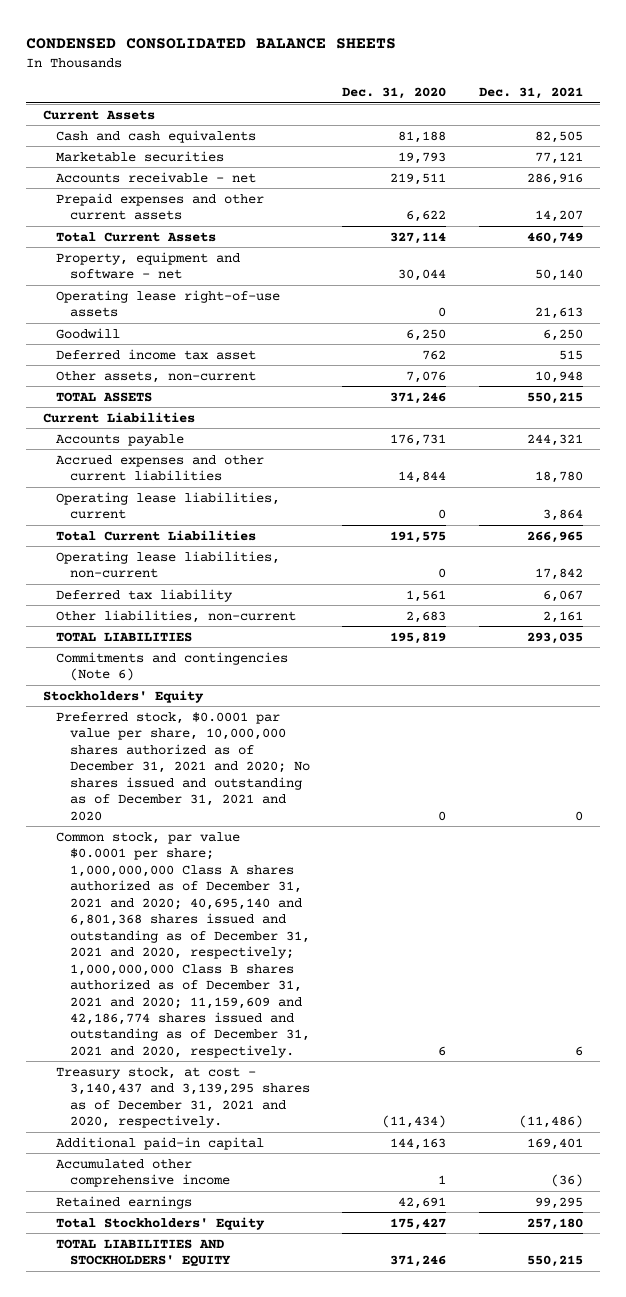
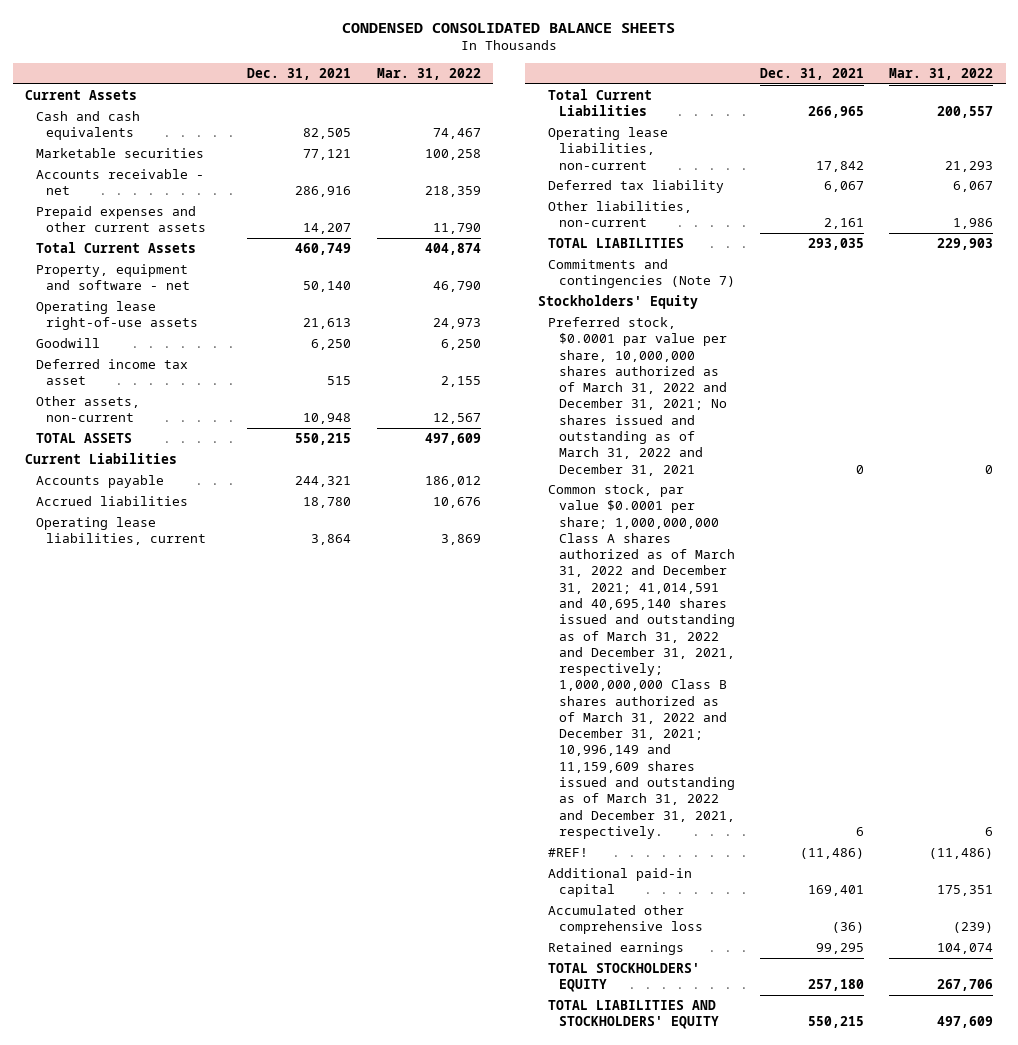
[342,87,447,100] Dec. 31, 2020 -> none
none -> [376,68,481,81] Mar. 31, 2022
[56,454,265,482] Accrued expenses and other current liabilities -> [35,496,188,507] Accrued liabilities
[56,651,289,682] Commitments and contingencies (Note 6) -> [548,259,736,289] Commitments and contingencies (Note 7)
[56,711,310,821] Preferred stock, $0.0001 par value per share, 10,000,000 shares authorized as of December 31, 2021 and 2020; No shares issued and outstanding as of December 31, 2021 and 2020 -> [548,317,728,476] Preferred stock, $0.0001 par value per share, 10,000,000 shares authorized as of March 31, 2022 and December 31, 2021; No shares issued and outstanding as of March 31, 2022 and December 31, 2021
[56,831,310,1058] Common stock, par value $0.0001 per share; 1,000,000,000 Class A shares authorized as of December 31, 2021 and 2020; 40,695,140 and 6,801,368 shares issued and outstanding as of December 31, 2021 and 2020, respectively; 1,000,000,000 Class B shares authorized as of December 31, 2021 and 2020; 11,159,609 and 42,186,774 shares issued and outstanding as of December 31, 2021 and 2020, respectively. -> [548,484,736,839] Common stock, par value $0.0001 per share; 1,000,000,000 Class A shares authorized as of March 31, 2022 and December 31, 2021; 41,014,591 and 40,695,140 shares issued and outstanding as of March 31, 2022 and December 31, 2021, respectively; 1,000,000,000 Class B shares authorized as of March 31, 2022 and December 31, 2021; 10,996,149 and 11,159,609 shares issued and outstanding as of March 31, 2022 and December 31, 2021, respectively.
[56,1066,310,1129] Treasury stock, at cost - 3,140,437 and 3,139,295 shares as of December 31, 2021 and 2020, respectively. -> [548,848,589,858] #REF!
[56,1158,230,1188] Accumulated other comprehensive income -> [548,905,704,935] Accumulated other comprehensive loss
[56,1216,266,1230] Total Stockholders' Equity -> [548,963,701,993] TOTAL STOCKHOLDERS' EQUITY

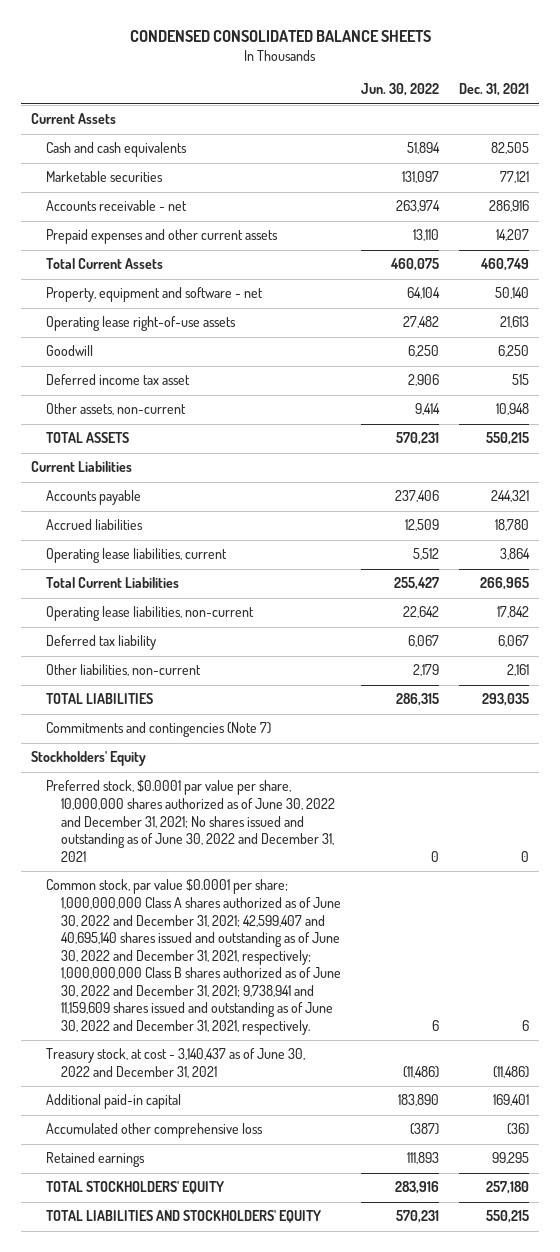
[376,68,481,81] Mar. 31, 2022 -> none
none -> [360,83,439,97] Jun. 30, 2022
[548,317,728,476] Preferred stock, $0.0001 par value per share, 10,000,000 shares authorized as of March 31, 2022 and December 31, 2021; No shares issued and outstanding as of March 31, 2022 and December 31, 2021 -> [45,780,335,862] Preferred stock, $0.0001 par value per share, 10,000,000 shares authorized as of June 30, 2022 and December 31, 2021; No shares issued and outstanding as of June 30, 2022 and December 31, 2021
[548,484,736,839] Common stock, par value $0.0001 per share; 1,000,000,000 Class A shares authorized as of March 31, 2022 and December 31, 2021; 41,014,591 and 40,695,140 shares issued and outstanding as of March 31, 2022 and December 31, 2021, respectively; 1,000,000,000 Class B shares authorized as of March 31, 2022 and December 31, 2021; 10,996,149 and 11,159,609 shares issued and outstanding as of March 31, 2022 and December 31, 2021, respectively. -> [45,879,341,1035] Common stock, par value $0.0001 per share; 1,000,000,000 Class A shares authorized as of June 30, 2022 and December 31, 2021; 42,599,407 and 40,695,140 shares issued and outstanding as of June 30, 2022 and December 31, 2021, respectively; 1,000,000,000 Class B shares authorized as of June 30, 2022 and December 31, 2021; 9,738,941 and 11,159,609 shares issued and outstanding as of June 30, 2022 and December 31, 2021, respectively.
[548,848,589,858] #REF! -> [45,1048,305,1078] Treasury stock, at cost - 3,140,437 as of June 30, 2022 and December 31, 2021

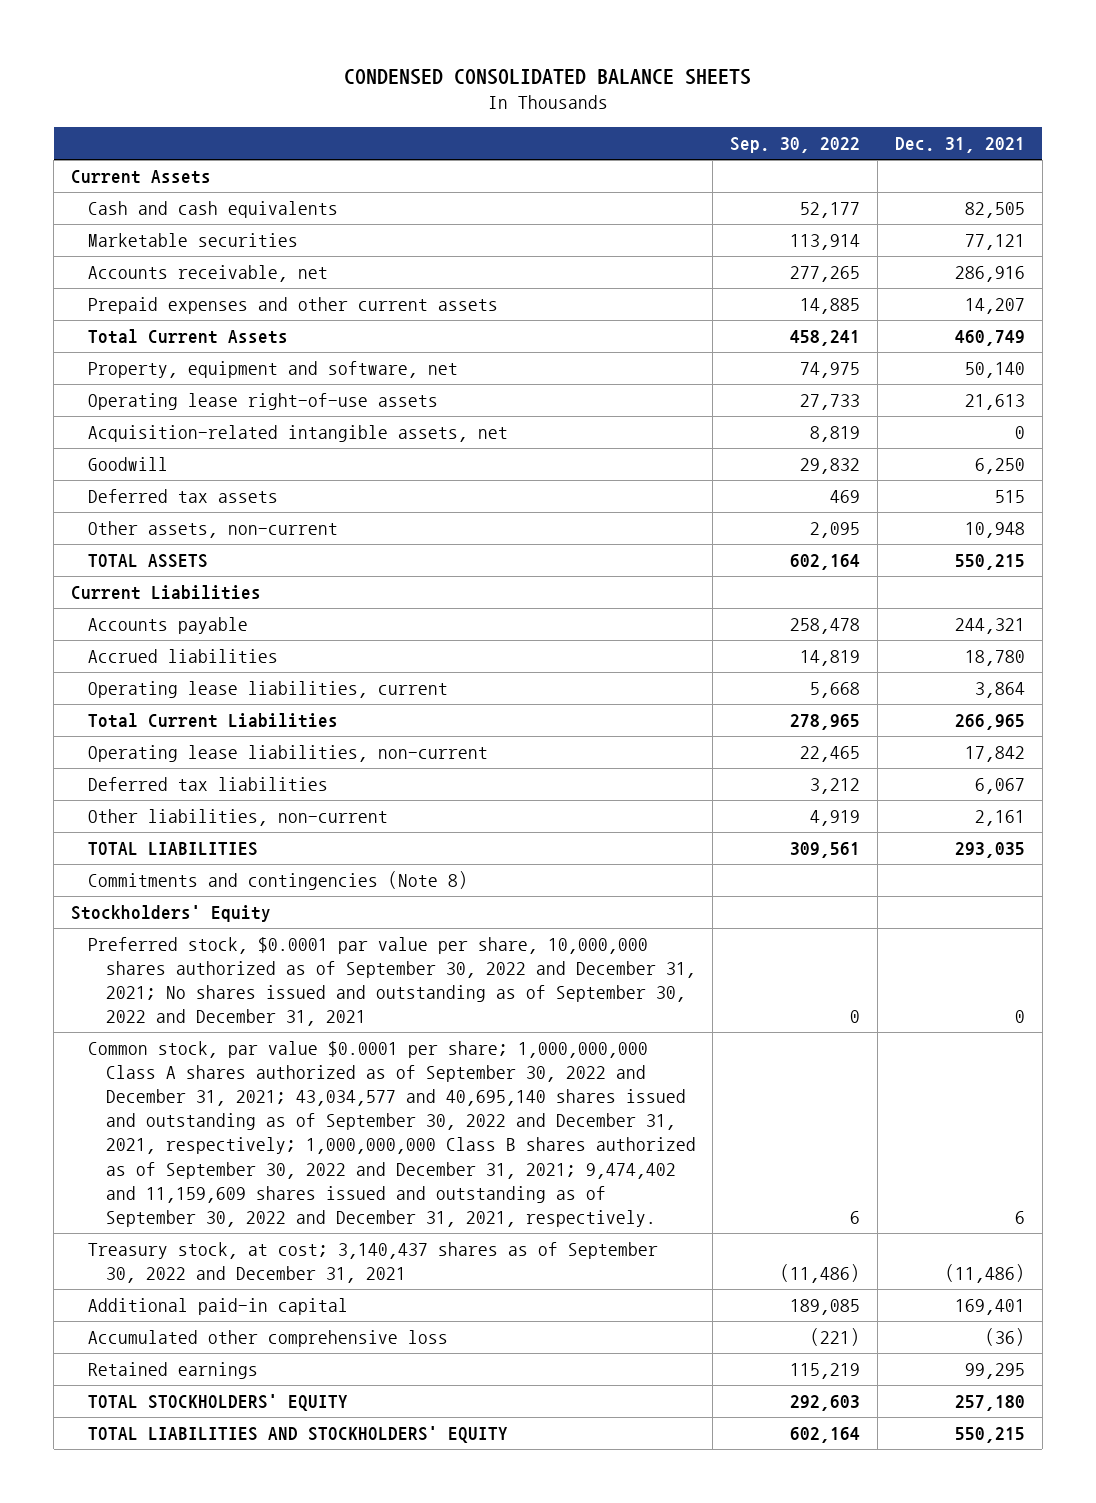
[360,83,439,97] Jun. 30, 2022 -> none
none -> [730,137,861,154] Sep. 30, 2022
[45,200,187,212] Accounts receivable - net -> [88,265,329,283] Accounts receivable, net
[45,287,263,303] Property, equipment and software - net -> [88,361,459,379] Property, equipment and software, net
none -> [88,425,509,443] Acquisition-related intangible assets, net
[45,374,190,386] Deferred income tax asset -> [88,489,279,504] Deferred tax assets
[45,635,156,651] Deferred tax liability -> [88,777,329,792] Deferred tax liabilities
[45,722,271,738] Commitments and contingencies (Note 7) -> [88,871,469,891] Commitments and contingencies (Note 8)
[45,780,335,862] Preferred stock, $0.0001 par value per share, 10,000,000 shares authorized as of June 30, 2022 and December 31, 2021; No shares issued and outstanding as of June 30, 2022 and December 31, 2021 -> [88,937,696,1027] Preferred stock, $0.0001 par value per share, 10,000,000 shares authorized as of September 30, 2022 and December 31, 2021; No shares issued and outstanding as of September 30, 2022 and December 31, 2021
[45,879,341,1035] Common stock, par value $0.0001 per share; 1,000,000,000 Class A shares authorized as of June 30, 2022 and December 31, 2021; 42,599,407 and 40,695,140 shares issued and outstanding as of June 30, 2022 and December 31, 2021, respectively; 1,000,000,000 Class B shares authorized as of June 30, 2022 and December 31, 2021; 9,738,941 and 11,159,609 shares issued and outstanding as of June 30, 2022 and December 31, 2021, respectively. -> [88,1041,696,1227] Common stock, par value $0.0001 per share; 1,000,000,000 Class A shares authorized as of September 30, 2022 and December 31, 2021; 43,034,577 and 40,695,140 shares issued and outstanding as of September 30, 2022 and December 31, 2021, respectively; 1,000,000,000 Class B shares authorized as of September 30, 2022 and December 31, 2021; 9,474,402 and 11,159,609 shares issued and outstanding as of September 30, 2022 and December 31, 2021, respectively.
[45,1048,305,1078] Treasury stock, at cost - 3,140,437 as of June 30, 2022 and December 31, 2021 -> [88,1242,659,1284] Treasury stock, at cost; 3,140,437 shares as of September 30, 2022 and December 31, 2021

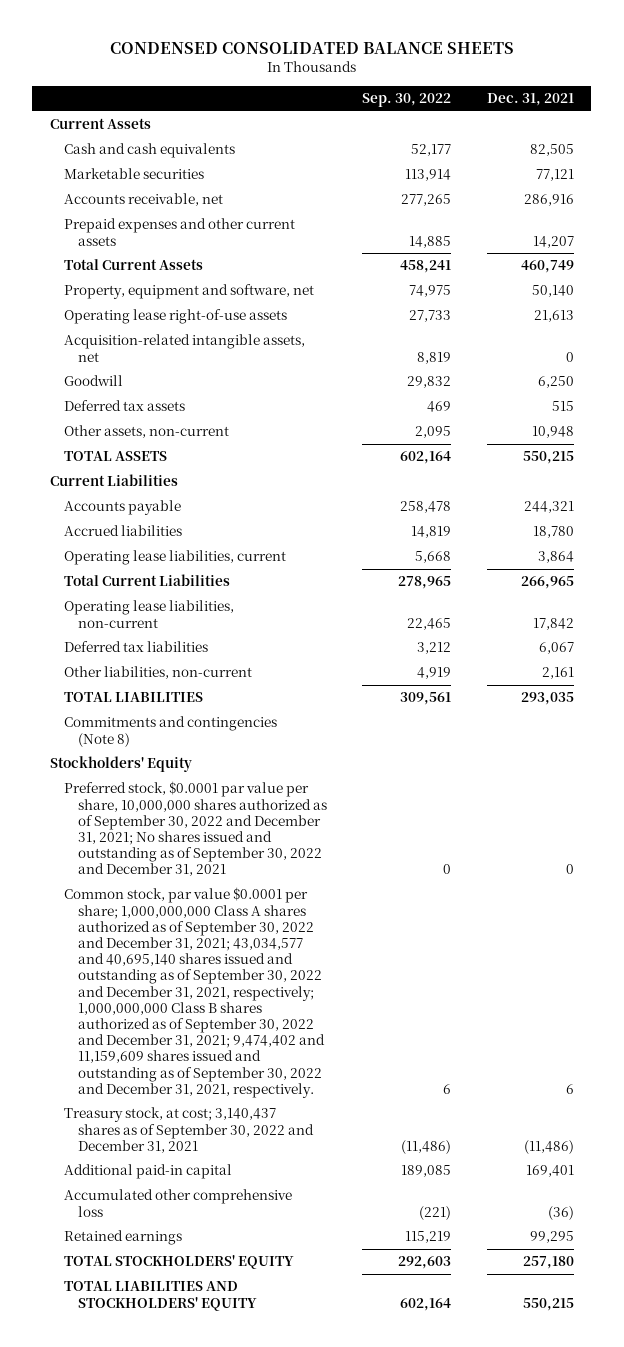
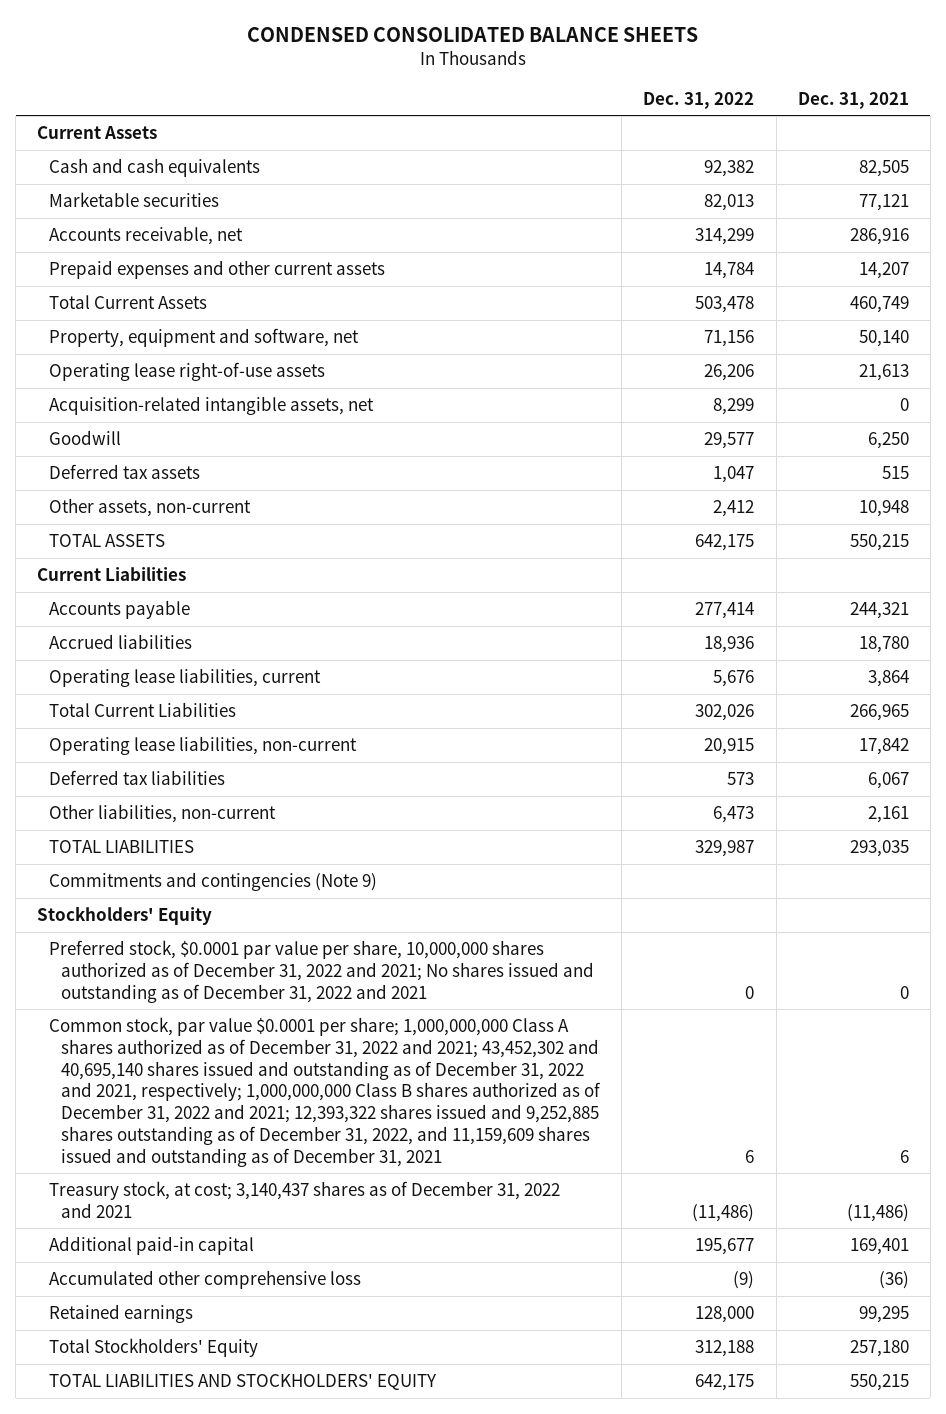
[362,93,452,108] Sep. 30, 2022 -> none
none -> [643,91,755,109] Dec. 31, 2022
[64,716,278,747] Commitments and contingencies (Note 8) -> [49,871,378,891] Commitments and contingencies (Note 9)
[64,781,328,877] Preferred stock, $0.0001 par value per share, 10,000,000 shares authorized as of September 30, 2022 and December 31, 2021; No shares issued and outstanding as of September 30, 2022 and December 31, 2021 -> [49,939,595,1003] Preferred stock, $0.0001 par value per share, 10,000,000 shares authorized as of December 31, 2022 and 2021; No shares issued and outstanding as of December 31, 2022 and 2021
[64,887,326,1098] Common stock, par value $0.0001 per share; 1,000,000,000 Class A shares authorized as of September 30, 2022 and December 31, 2021; 43,034,577 and 40,695,140 shares issued and outstanding as of September 30, 2022 and December 31, 2021, respectively; 1,000,000,000 Class B shares authorized as of September 30, 2022 and December 31, 2021; 9,474,402 and 11,159,609 shares issued and outstanding as of September 30, 2022 and December 31, 2021, respectively. -> [49,1016,602,1167] Common stock, par value $0.0001 per share; 1,000,000,000 Class A shares authorized as of December 31, 2022 and 2021; 43,452,302 and 40,695,140 shares issued and outstanding as of December 31, 2022 and 2021, respectively; 1,000,000,000 Class B shares authorized as of December 31, 2022 and 2021; 12,393,322 shares issued and 9,252,885 shares outstanding as of December 31, 2022, and 11,159,609 shares issued and outstanding as of December 31, 2021
[64,1107,315,1153] Treasury stock, at cost; 3,140,437 shares as of September 30, 2022 and December 31, 2021 -> [49,1180,561,1218] Treasury stock, at cost; 3,140,437 shares as of December 31, 2022 and 2021
[64,1255,295,1270] TOTAL STOCKHOLDERS' EQUITY -> [49,1337,259,1357] Total Stockholders' Equity

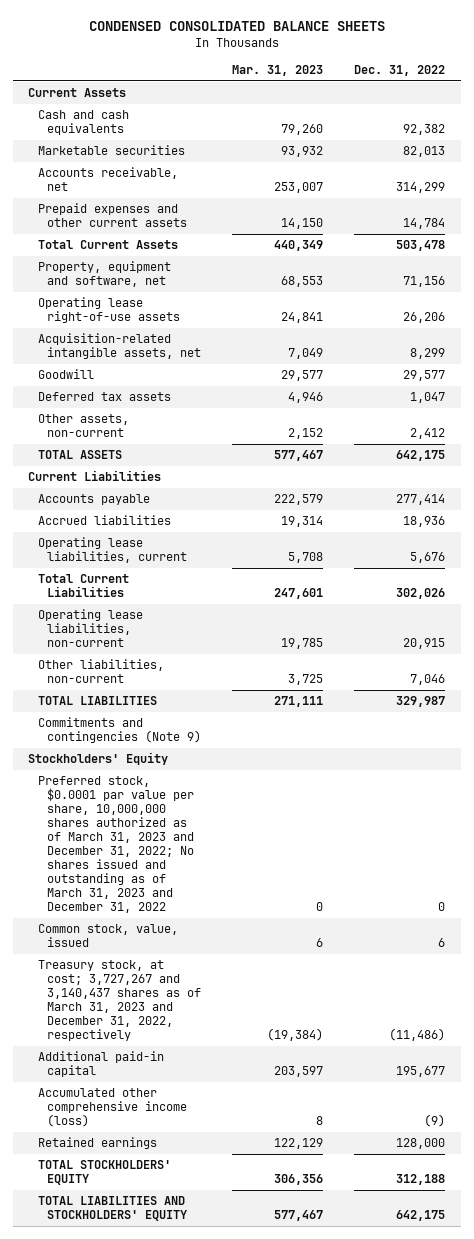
[797,91,909,109] Dec. 31, 2021 -> none
none -> [232,65,324,77] Mar. 31, 2023
[49,769,226,785] Deferred tax liabilities -> none
[713,805,755,823] 6,473 -> [410,674,446,686] 7,046
[49,939,595,1003] Preferred stock, $0.0001 par value per share, 10,000,000 shares authorized as of December 31, 2022 and 2021; No shares issued and outstanding as of December 31, 2022 and 2021 -> [37,776,195,914] Preferred stock, $0.0001 par value per share, 10,000,000 shares authorized as of March 31, 2023 and December 31, 2022; No shares issued and outstanding as of March 31, 2023 and December 31, 2022
[49,1016,602,1167] Common stock, par value $0.0001 per share; 1,000,000,000 Class A shares authorized as of December 31, 2022 and 2021; 43,452,302 and 40,695,140 shares issued and outstanding as of December 31, 2022 and 2021, respectively; 1,000,000,000 Class B shares authorized as of December 31, 2022 and 2021; 12,393,322 shares issued and 9,252,885 shares outstanding as of December 31, 2022, and 11,159,609 shares issued and outstanding as of December 31, 2021 -> [37,924,178,948] Common stock, value, issued
[49,1180,561,1218] Treasury stock, at cost; 3,140,437 shares as of December 31, 2022 and 2021 -> [37,960,202,1042] Treasury stock, at cost; 3,727,267 and 3,140,437 shares as of March 31, 2023 and December 31, 2022, respectively
[49,1269,362,1289] Accumulated other comprehensive loss -> [37,1088,188,1128] Accumulated other comprehensive income (loss)
[49,1337,259,1357] Total Stockholders' Equity -> [37,1160,171,1186] TOTAL STOCKHOLDERS' EQUITY

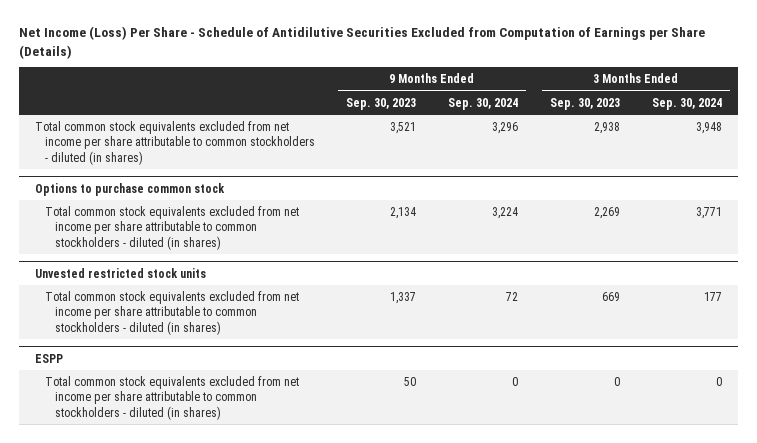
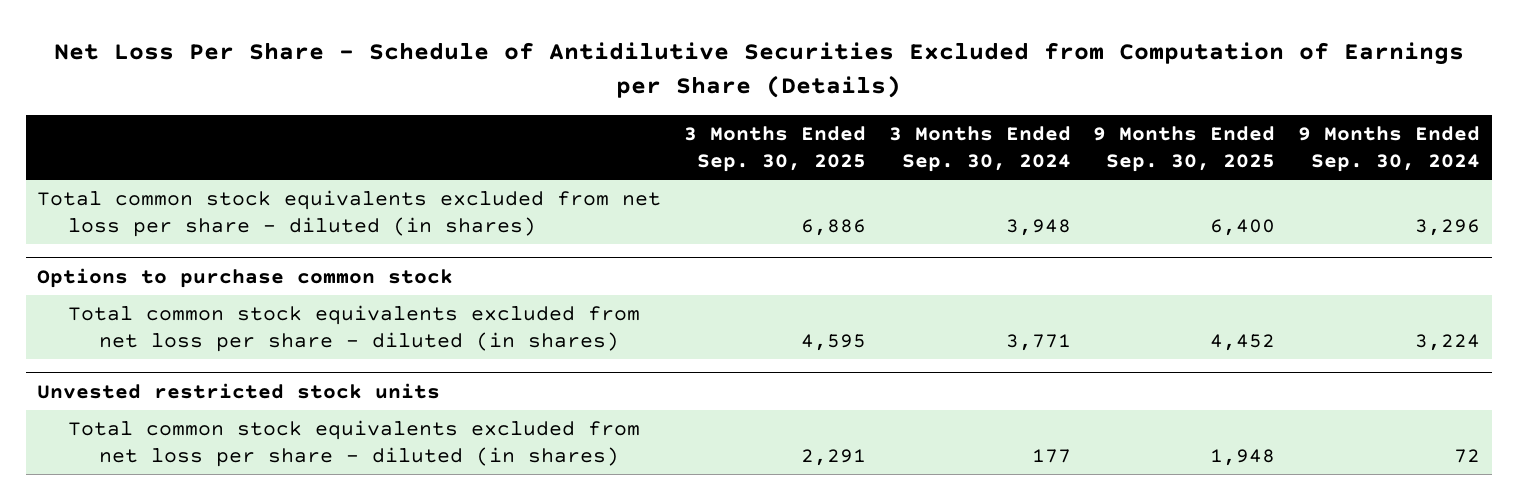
[18,26,705,59] Net Income (Loss) Per Share - Schedule of Antidilutive Securities Excluded from Computation of Earnings per Share (Details) -> [53,42,1464,98] Net Loss Per Share - Schedule of Antidilutive Securities Excluded from Computation of Earnings per Share (Details)
[346,97,417,110] Sep. 30, 2023 -> none
[550,97,621,110] Sep. 30, 2023 -> none
none -> [683,125,866,173] 3 Months Ended Sep. 30, 2025
none -> [1093,125,1276,173] 9 Months Ended Sep. 30, 2025
[34,120,315,165] Total common stock equivalents excluded from net income per share attributable to common stockholders - diluted (in shares) -> [37,189,662,238] Total common stock equivalents excluded from net loss per share - diluted (in shares)
[44,205,299,250] Total common stock equivalents excluded from net income per share attributable to common stockholders - diluted (in shares) -> [67,304,640,353] Total common stock equivalents excluded from net loss per share - diluted (in shares)
[34,353,63,363] ESPP -> none
[44,375,299,420] Total common stock equivalents excluded from net income per share attributable to common stockholders - diluted (in shares) -> none
[44,290,299,335] Total common stock equivalents excluded from net income per share attributable to common stockholders - diluted (in shares) -> [67,419,640,468] Total common stock equivalents excluded from net loss per share - diluted (in shares)

